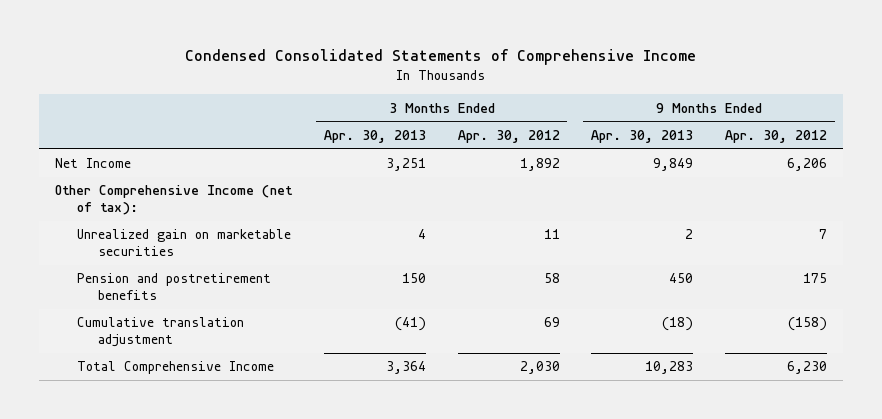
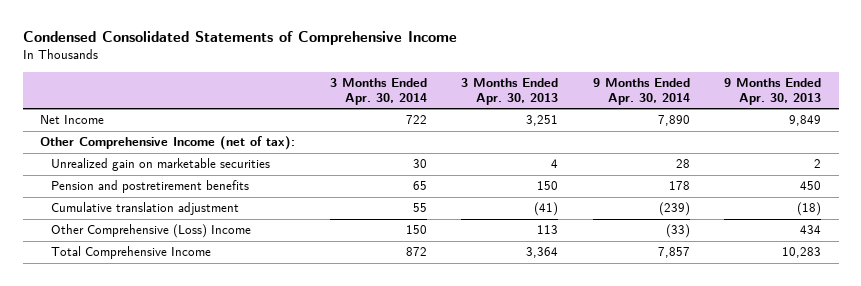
[457,129,560,143] Apr. 30, 2012 -> none
[725,129,828,143] Apr. 30, 2012 -> none
none -> [329,78,427,105] 3 Months Ended Apr. 30, 2014
none -> [592,78,690,105] 9 Months Ended Apr. 30, 2014
none -> [51,224,252,239] Other Comprehensive (Loss) Income

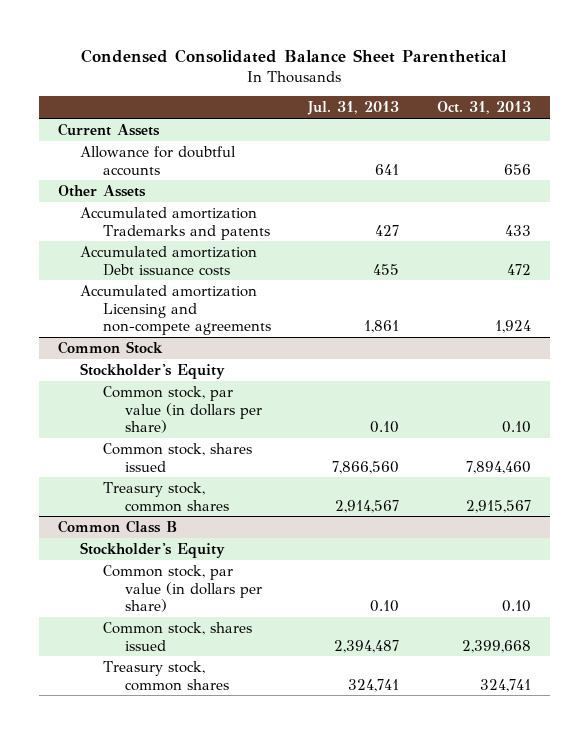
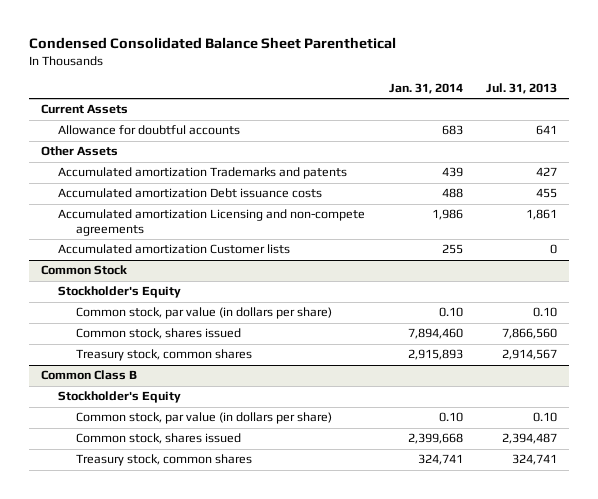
[436,101,531,115] Oct. 31, 2013 -> none
none -> [388,82,463,94] Jan. 31, 2014
none -> [58,244,291,255] Accumulated amortization Customer lists

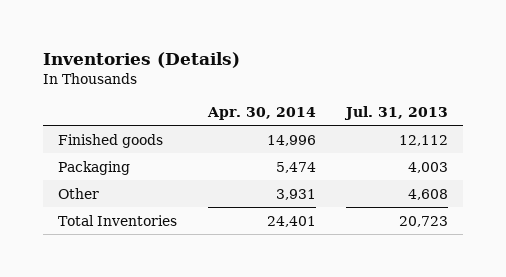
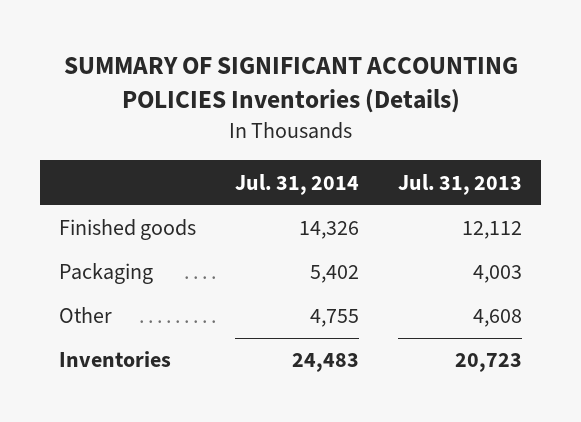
[42,52,240,69] Inventories (Details) -> [63,57,518,114] SUMMARY OF SIGNIFICANT ACCOUNTING POLICIES Inventories (Details)
[206,107,316,121] Apr. 30, 2014 -> none
none -> [235,173,360,195] Jul. 31, 2014
[58,214,178,226] Total Inventories -> [59,351,172,368] Inventories

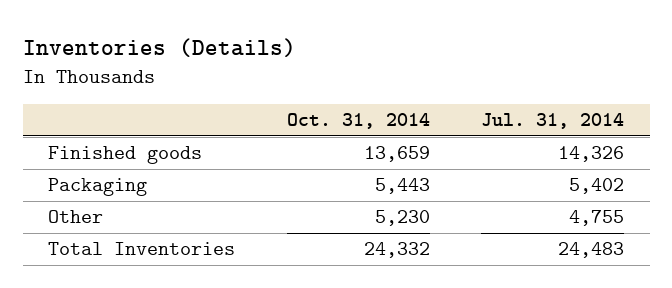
[63,57,518,114] SUMMARY OF SIGNIFICANT ACCOUNTING POLICIES Inventories (Details) -> [22,37,296,57] Inventories (Details)
[397,173,522,195] Jul. 31, 2013 -> none
none -> [286,113,430,130] Oct. 31, 2014
[59,351,172,368] Inventories -> [48,242,236,256] Total Inventories

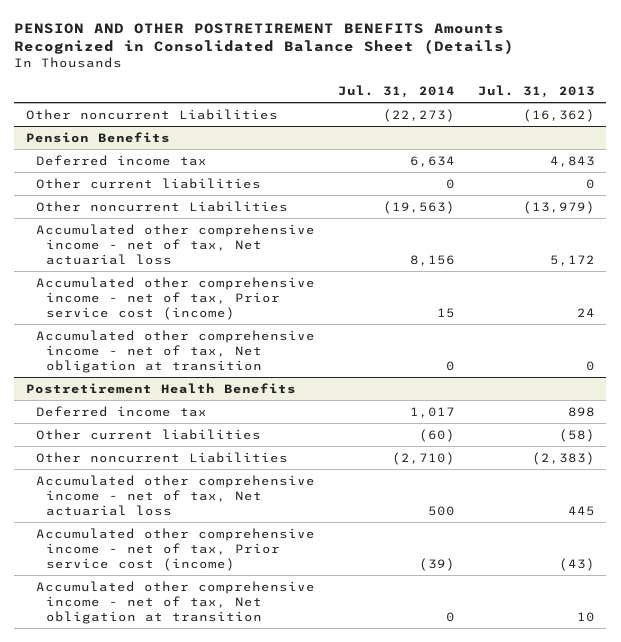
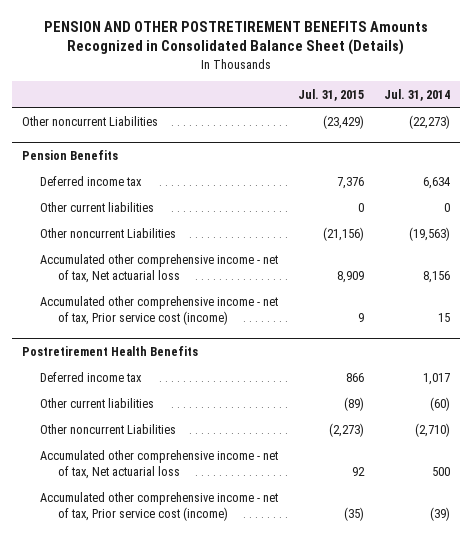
[477,84,595,98] Jul. 31, 2013 -> none
none -> [298,88,365,101] Jul. 31, 2015
[35,329,315,373] Accumulated other comprehensive income - net of tax, Net obligation at transition -> none
[35,580,315,624] Accumulated other comprehensive income - net of tax, Net obligation at transition -> none

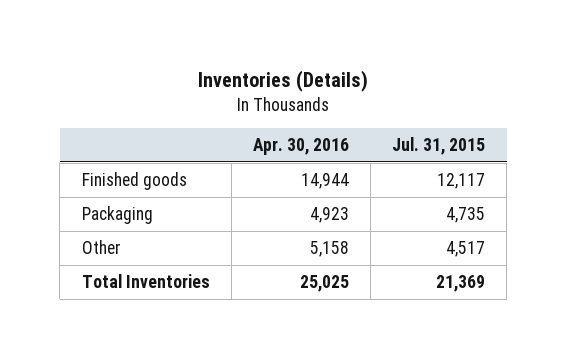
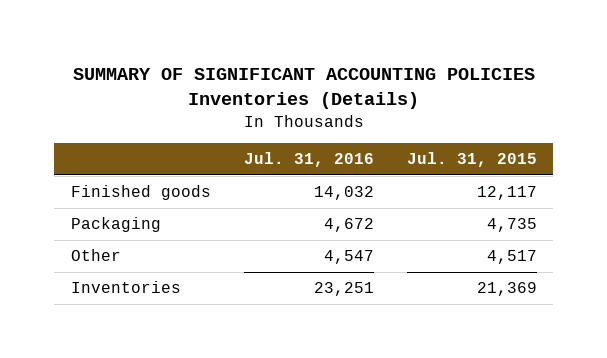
[198,69,369,92] Inventories (Details) -> [72,67,535,109] SUMMARY OF SIGNIFICANT ACCOUNTING POLICIES Inventories (Details)
[252,138,349,156] Apr. 30, 2016 -> none
none -> [243,152,374,168] Jul. 31, 2016
[81,274,210,289] Total Inventories -> [70,281,181,294] Inventories

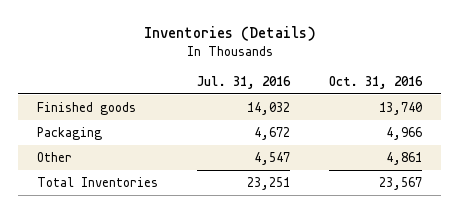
[72,67,535,109] SUMMARY OF SIGNIFICANT ACCOUNTING POLICIES Inventories (Details) -> [143,26,316,42] Inventories (Details)
[406,152,537,168] Jul. 31, 2015 -> none
none -> [328,75,423,89] Oct. 31, 2016
[70,281,181,294] Inventories -> [37,177,159,188] Total Inventories

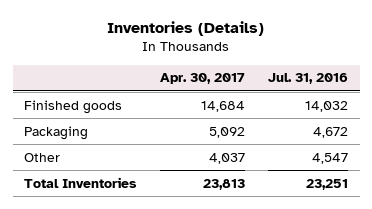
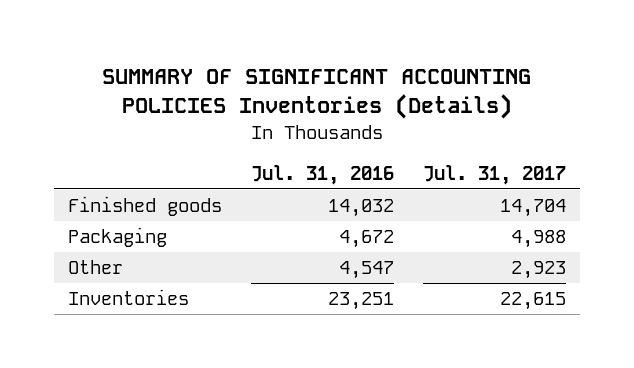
[107,21,265,37] Inventories (Details) -> [101,68,531,120] SUMMARY OF SIGNIFICANT ACCOUNTING POLICIES Inventories (Details)
[159,73,245,85] Apr. 30, 2017 -> none
none -> [422,164,566,185] Jul. 31, 2017
[24,176,138,188] Total Inventories -> [68,288,190,305] Inventories

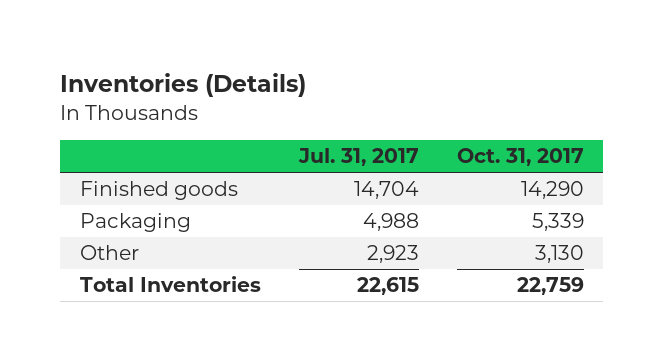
[101,68,531,120] SUMMARY OF SIGNIFICANT ACCOUNTING POLICIES Inventories (Details) -> [60,73,307,98] Inventories (Details)
[250,164,394,185] Jul. 31, 2016 -> none
none -> [457,148,585,167] Oct. 31, 2017
[68,288,190,305] Inventories -> [79,276,261,293] Total Inventories

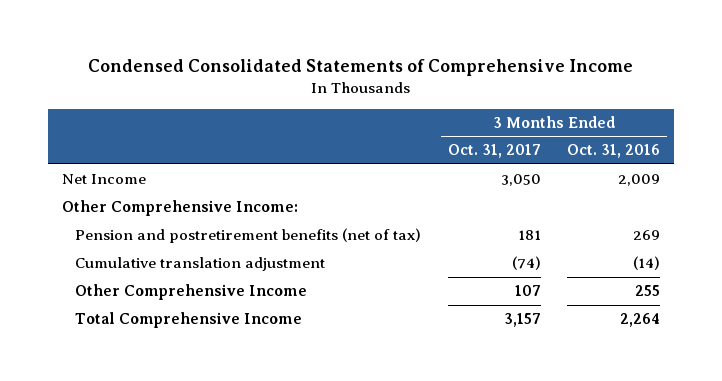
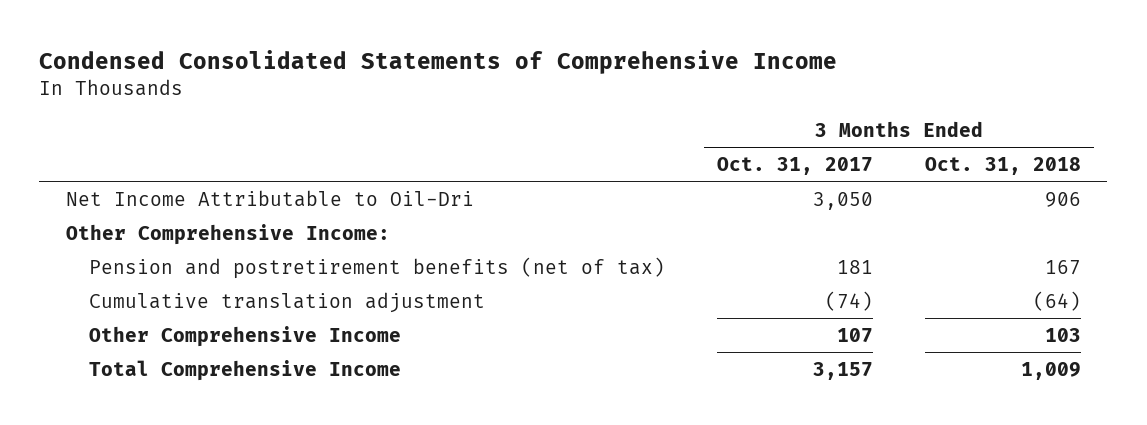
[567,144,661,159] Oct. 31, 2016 -> none
none -> [925,156,1082,175] Oct. 31, 2018
[61,174,146,185] Net Income -> none
none -> [65,189,474,207] Net Income Attributable to Oil-Dri

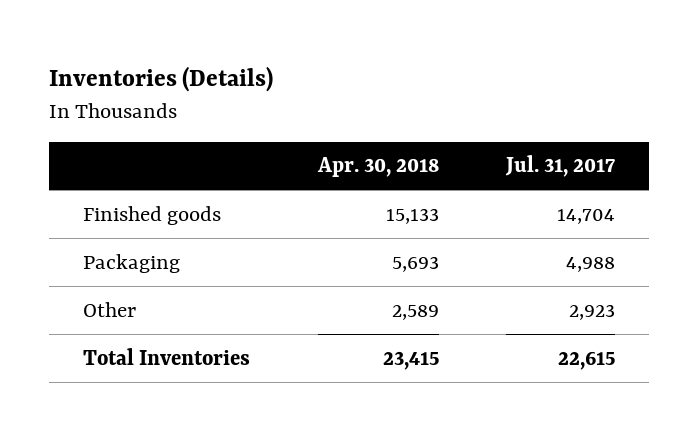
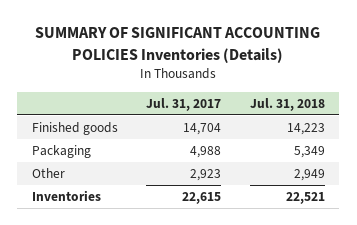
[49,65,274,92] Inventories (Details) -> [35,27,321,63] SUMMARY OF SIGNIFICANT ACCOUNTING POLICIES Inventories (Details)
[316,157,439,178] Apr. 30, 2018 -> none
none -> [250,97,326,111] Jul. 31, 2018
[83,347,251,365] Total Inventories -> [31,189,101,201] Inventories

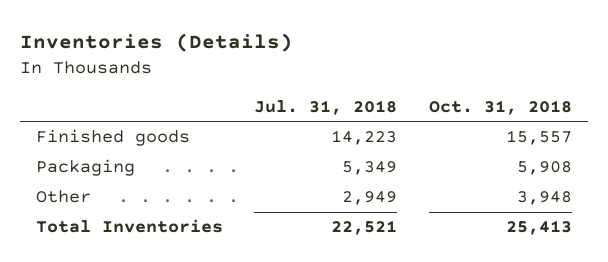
[35,27,321,63] SUMMARY OF SIGNIFICANT ACCOUNTING POLICIES Inventories (Details) -> [19,33,293,53] Inventories (Details)
[146,97,222,111] Jul. 31, 2017 -> none
none -> [429,99,573,115] Oct. 31, 2018
[31,189,101,201] Inventories -> [35,219,223,234] Total Inventories

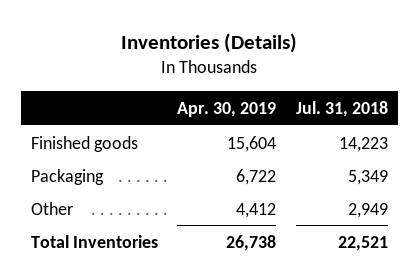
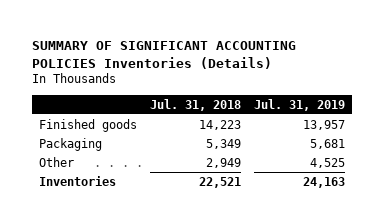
[121,32,298,53] Inventories (Details) -> [32,40,297,69] SUMMARY OF SIGNIFICANT ACCOUNTING POLICIES Inventories (Details)
[177,101,277,117] Apr. 30, 2019 -> none
none -> [254,98,346,111] Jul. 31, 2019
[30,234,158,248] Total Inventories -> [38,175,116,186] Inventories

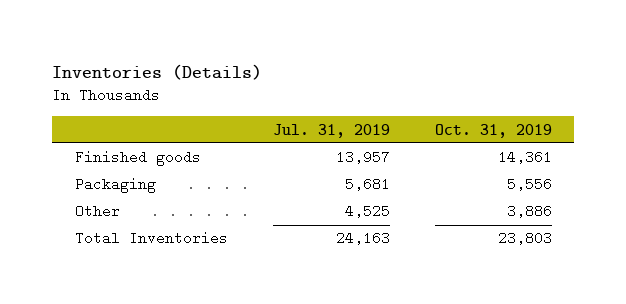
[32,40,297,69] SUMMARY OF SIGNIFICANT ACCOUNTING POLICIES Inventories (Details) -> [52,63,263,80] Inventories (Details)
[150,98,242,111] Jul. 31, 2018 -> none
none -> [434,123,552,138] Oct. 31, 2019
[38,175,116,186] Inventories -> [74,231,228,246] Total Inventories

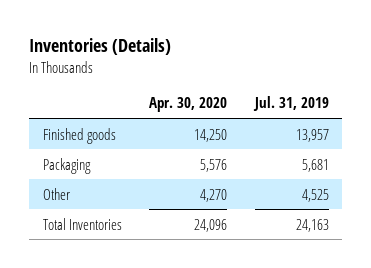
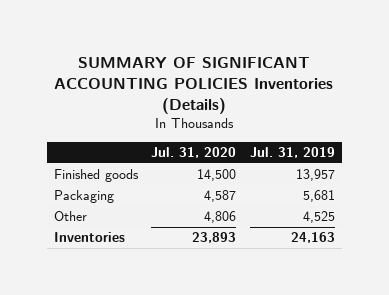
[28,38,171,56] Inventories (Details) -> [54,56,334,114] SUMMARY OF SIGNIFICANT ACCOUNTING POLICIES Inventories (Details)
[149,97,228,113] Apr. 30, 2020 -> none
none -> [151,146,237,158] Jul. 31, 2020
[42,217,122,230] Total Inventories -> [53,232,125,243] Inventories

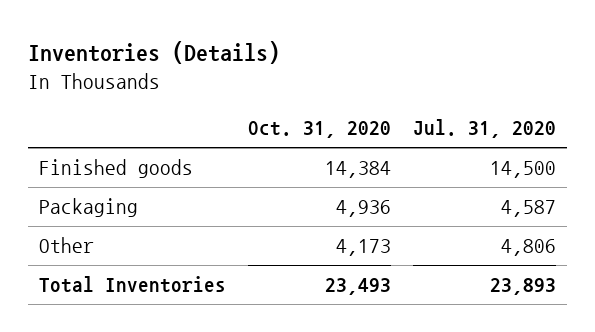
[54,56,334,114] SUMMARY OF SIGNIFICANT ACCOUNTING POLICIES Inventories (Details) -> [28,41,281,65] Inventories (Details)
[249,146,335,158] Jul. 31, 2019 -> none
none -> [248,121,392,139] Oct. 31, 2020
[53,232,125,243] Inventories -> [39,276,227,294] Total Inventories

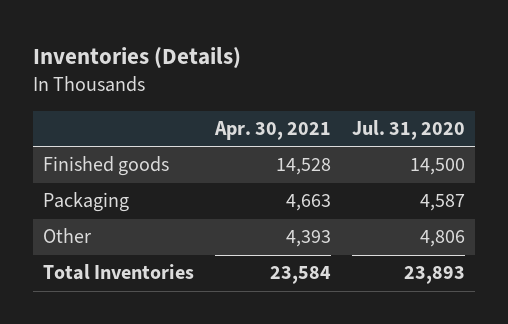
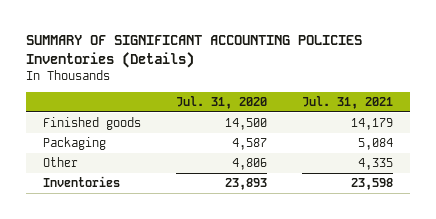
[33,47,242,70] Inventories (Details) -> [25,34,362,68] SUMMARY OF SIGNIFICANT ACCOUNTING POLICIES Inventories (Details)
[213,121,331,141] Apr. 30, 2021 -> none
none -> [301,96,393,110] Jul. 31, 2021
[43,264,195,281] Total Inventories -> [43,176,121,188] Inventories

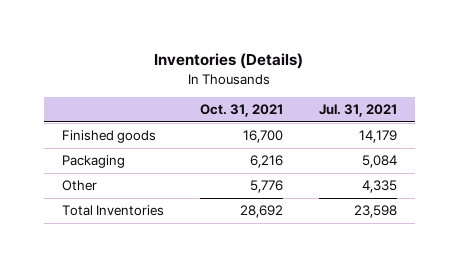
[25,34,362,68] SUMMARY OF SIGNIFICANT ACCOUNTING POLICIES Inventories (Details) -> [154,53,304,70] Inventories (Details)
[175,96,267,110] Jul. 31, 2020 -> none
none -> [199,104,283,118] Oct. 31, 2021
[43,176,121,188] Inventories -> [61,205,164,217] Total Inventories

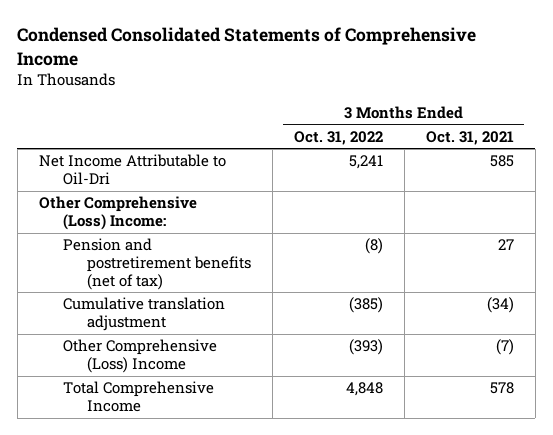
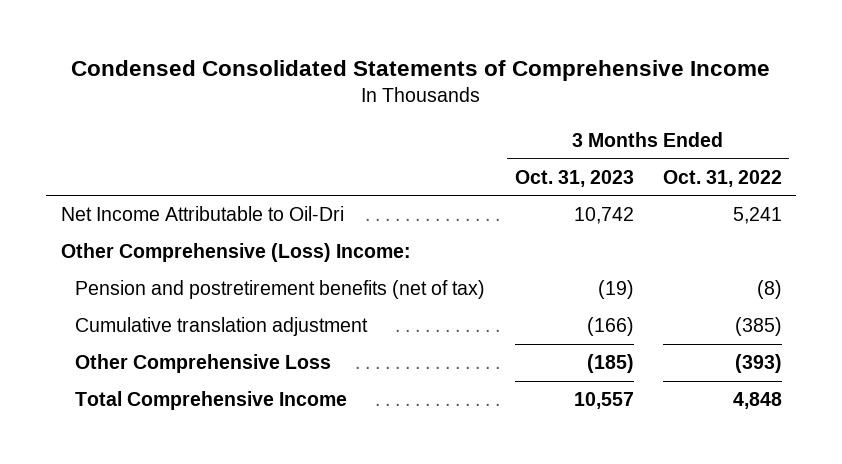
[425,130,514,145] Oct. 31, 2021 -> none
none -> [514,169,634,187] Oct. 31, 2023
[62,339,217,374] Other Comprehensive (Loss) Income -> [75,354,332,374] Other Comprehensive Loss

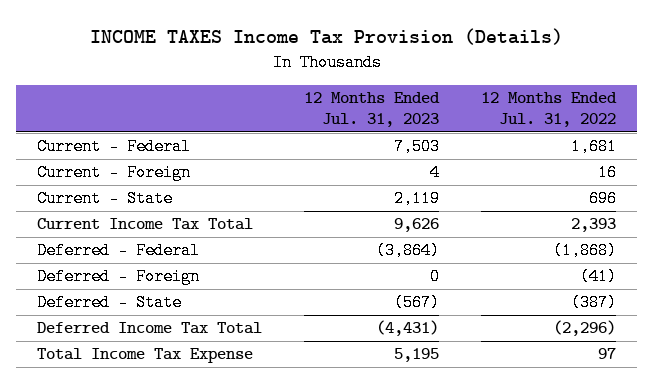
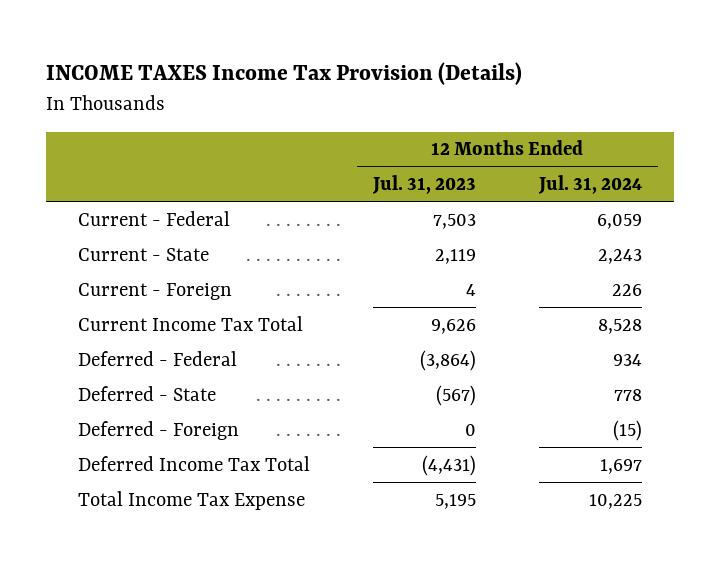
[481,91,618,128] 12 Months Ended Jul. 31, 2022 -> none
none -> [538,175,643,195] Jul. 31, 2024
[37,164,192,182] Current - Foreign -> [77,282,232,300] Current - Foreign
[37,268,201,286] Deferred - Foreign -> [77,420,239,440] Deferred - Foreign

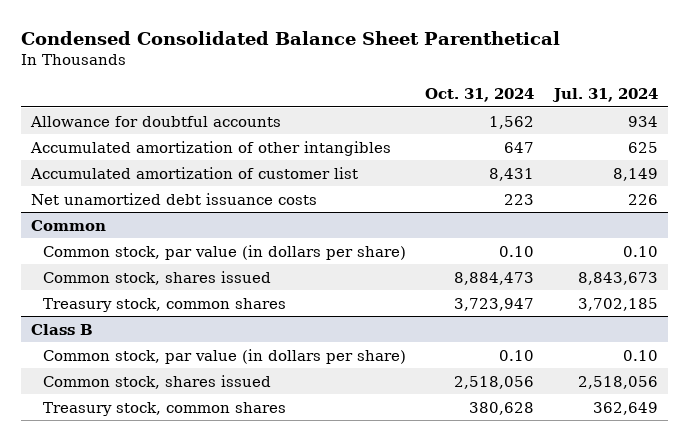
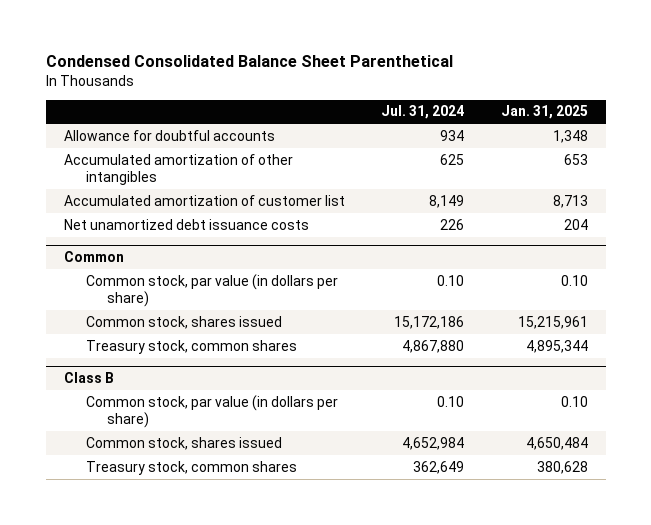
[425,88,535,103] Oct. 31, 2024 -> none
none -> [500,105,588,120] Jan. 31, 2025
[578,271,659,285] 8,843,673 -> [394,315,465,329] 15,172,186
[578,297,659,311] 3,702,185 -> [402,339,465,353] 4,867,880
[578,375,659,389] 2,518,056 -> [402,436,465,450] 4,652,984

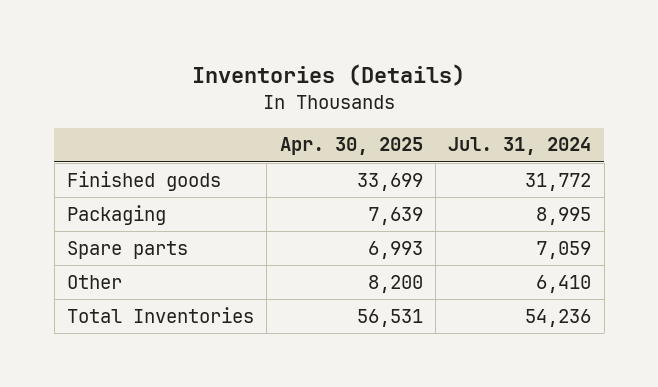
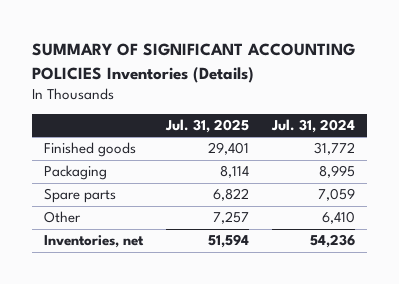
[192,64,466,87] Inventories (Details) -> [32,43,356,83] SUMMARY OF SIGNIFICANT ACCOUNTING POLICIES Inventories (Details)
[279,137,423,156] Apr. 30, 2025 -> none
none -> [164,118,249,133] Jul. 31, 2025
[66,306,254,323] Total Inventories -> [43,235,144,249] Inventories, net

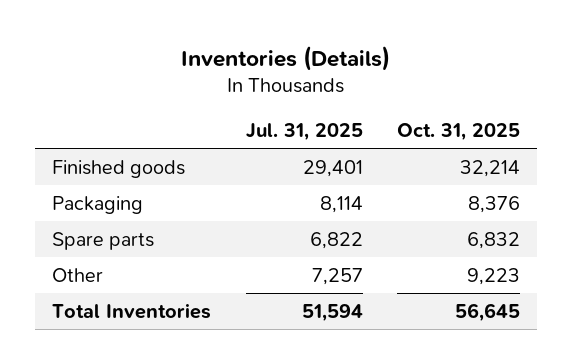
[32,43,356,83] SUMMARY OF SIGNIFICANT ACCOUNTING POLICIES Inventories (Details) -> [181,45,391,71] Inventories (Details)
[271,118,356,133] Jul. 31, 2024 -> none
none -> [397,122,521,141] Oct. 31, 2025
[43,235,144,249] Inventories, net -> [52,302,212,319] Total Inventories

